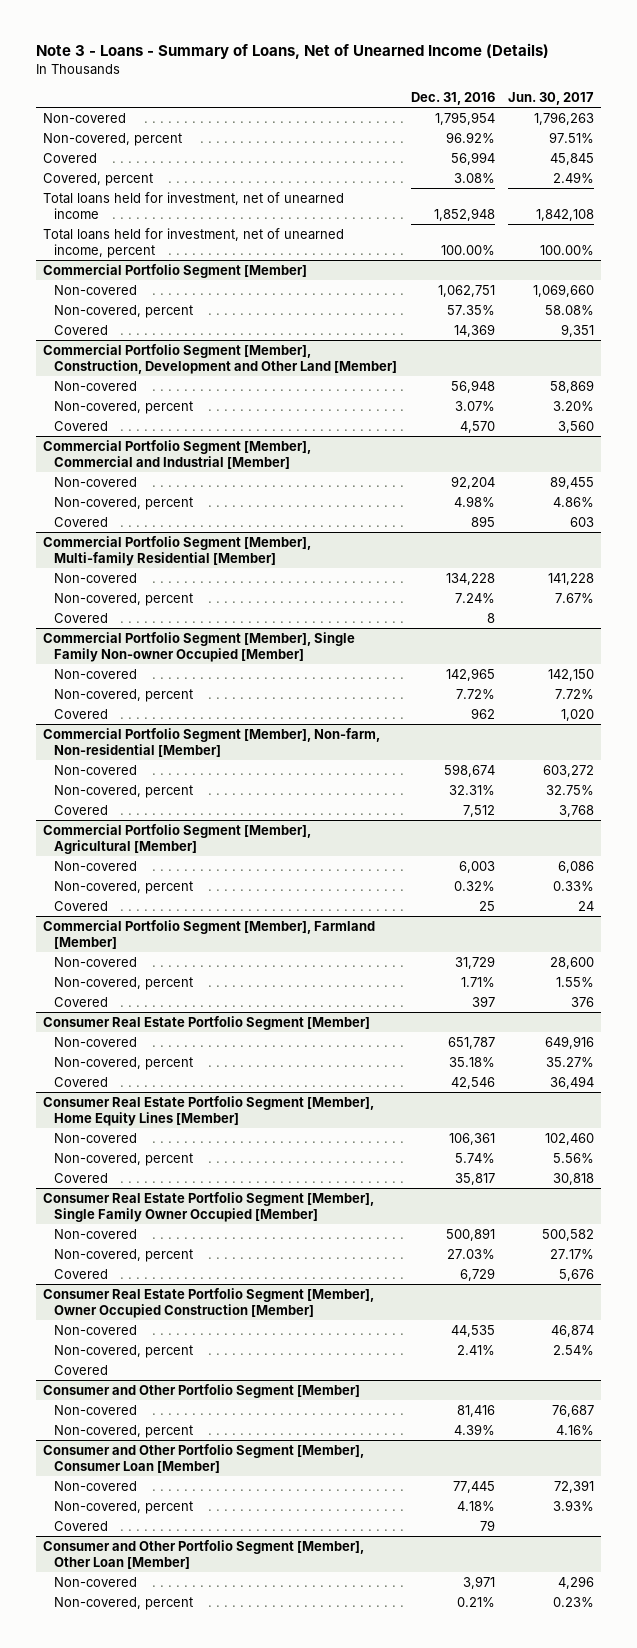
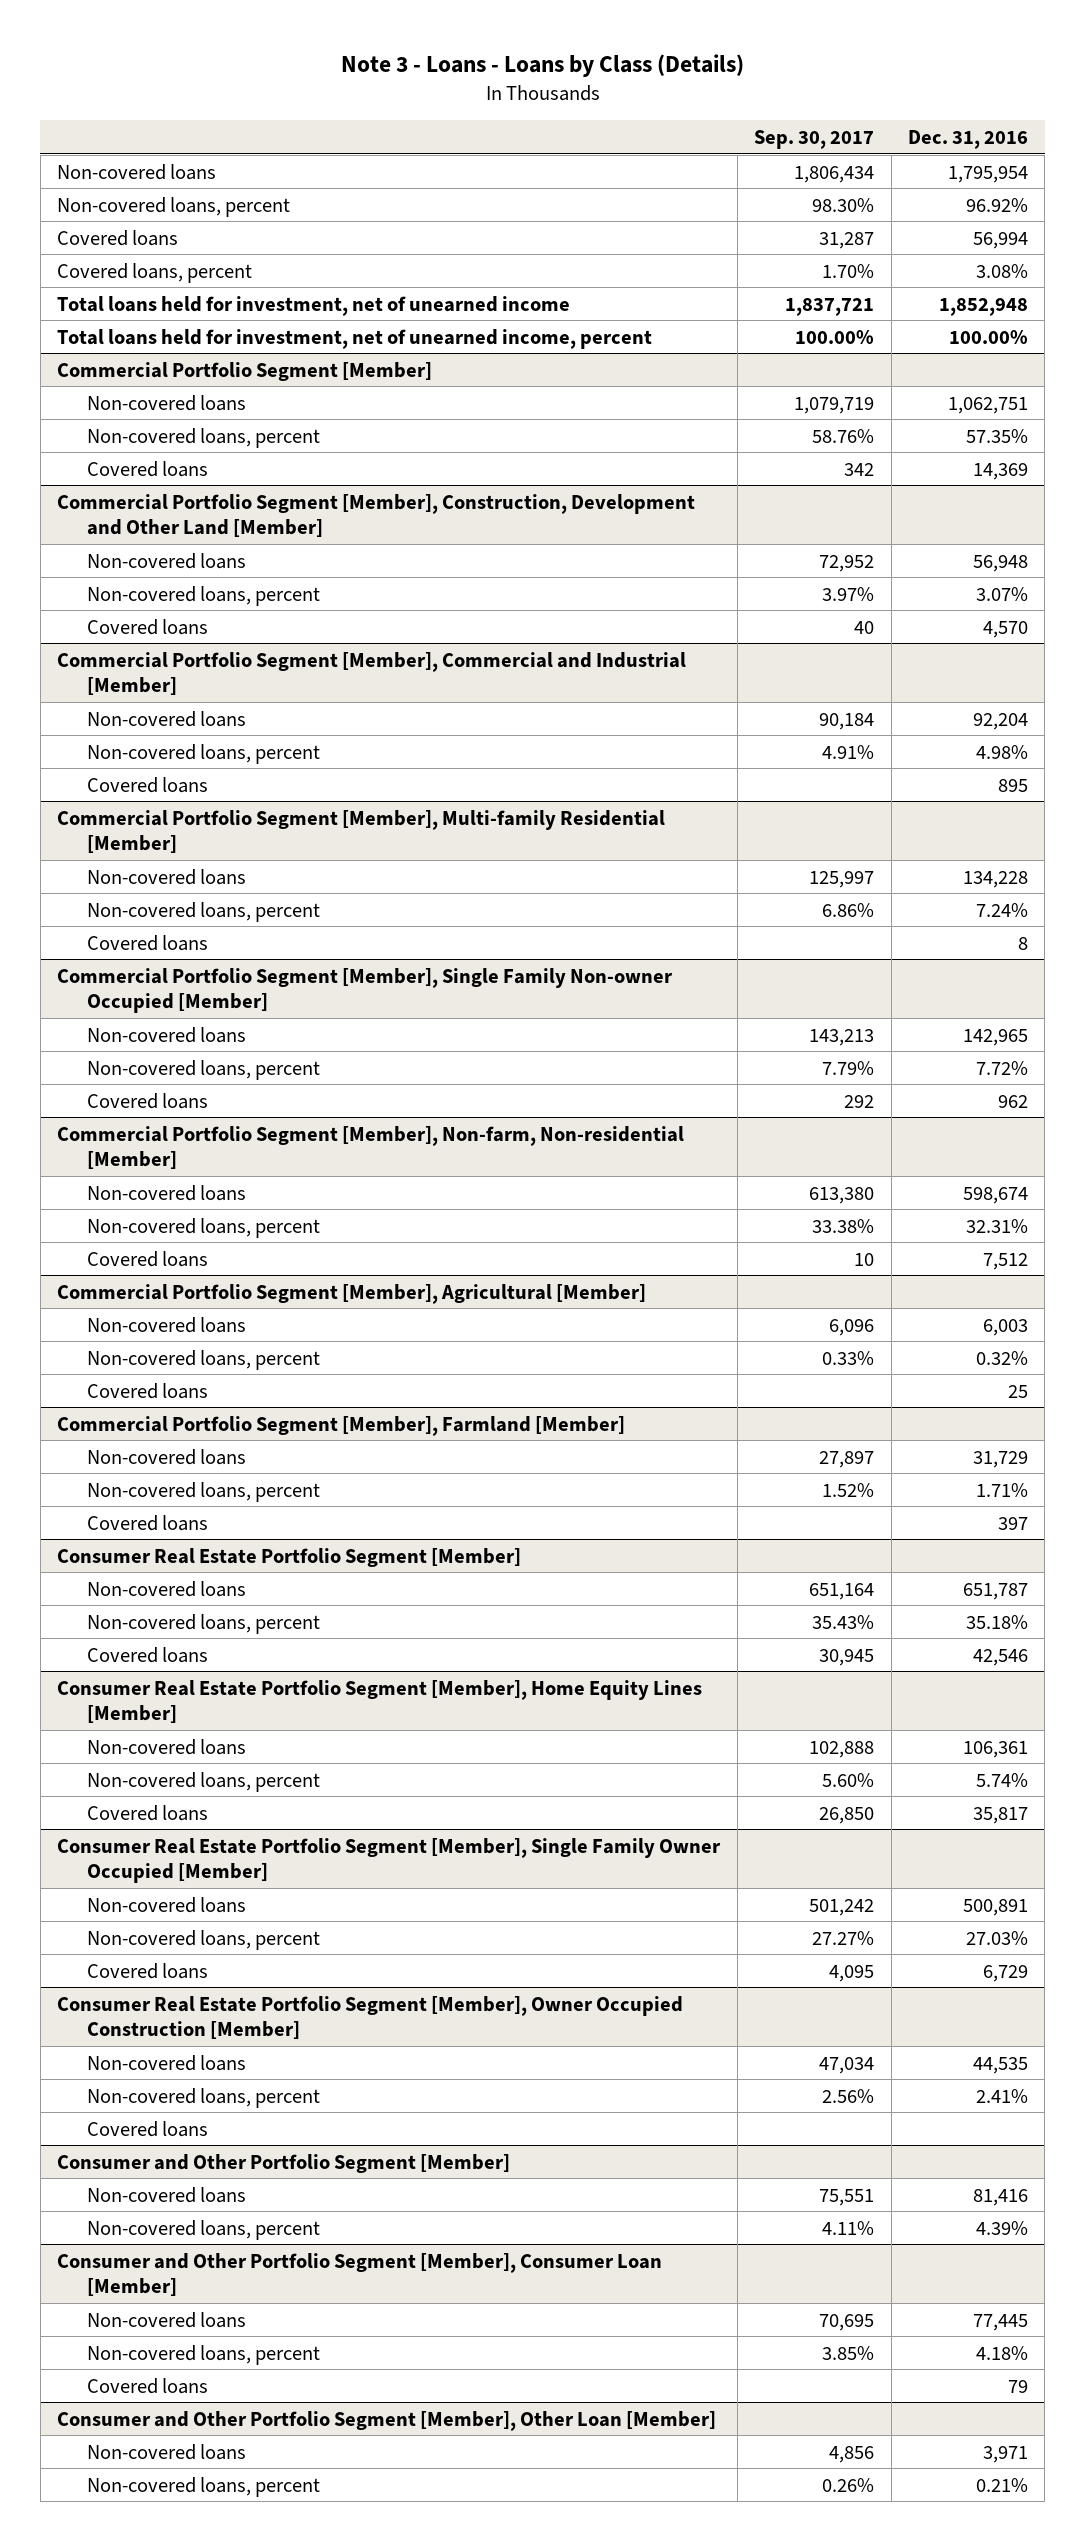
[35,43,549,60] Note 3 - Loans - Summary of Loans, Net of Unearned Income (Details) -> [340,54,744,78] Note 3 - Loans - Loans by Class (Details)
[508,91,595,105] Jun. 30, 2017 -> none
none -> [754,129,875,149] Sep. 30, 2017
[42,112,126,123] Non-covered -> [57,163,217,180] Non-covered loans
[42,132,182,146] Non-covered, percent -> [57,196,291,217] Non-covered loans, percent
[42,152,97,163] Covered -> [57,229,179,246] Covered loans
[42,172,153,186] Covered, percent -> [57,262,253,283] Covered loans, percent
[54,284,138,295] Non-covered -> [86,394,246,411] Non-covered loans
[54,304,194,318] Non-covered, percent -> [86,427,320,448] Non-covered loans, percent
[54,324,109,335] Covered -> [86,460,208,477] Covered loans
[54,380,138,391] Non-covered -> [86,552,246,569] Non-covered loans
[54,400,194,414] Non-covered, percent -> [86,585,320,606] Non-covered loans, percent
[54,420,109,431] Covered -> [86,618,208,635] Covered loans
[54,476,138,487] Non-covered -> [86,710,246,727] Non-covered loans
[54,496,194,510] Non-covered, percent -> [86,743,320,764] Non-covered loans, percent
[54,516,109,527] Covered -> [86,776,208,793] Covered loans
[54,572,138,583] Non-covered -> [86,868,246,885] Non-covered loans
[54,592,194,606] Non-covered, percent -> [86,901,320,922] Non-covered loans, percent
[54,612,109,623] Covered -> [86,934,208,951] Covered loans
[54,668,138,679] Non-covered -> [86,1026,246,1043] Non-covered loans
[54,688,194,702] Non-covered, percent -> [86,1059,320,1080] Non-covered loans, percent
[54,708,109,719] Covered -> [86,1092,208,1109] Covered loans
[54,764,138,775] Non-covered -> [86,1184,246,1201] Non-covered loans
[54,784,194,798] Non-covered, percent -> [86,1217,320,1238] Non-covered loans, percent
[54,804,109,815] Covered -> [86,1250,208,1267] Covered loans
[54,860,138,871] Non-covered -> [86,1316,246,1333] Non-covered loans
[54,880,194,894] Non-covered, percent -> [86,1349,320,1370] Non-covered loans, percent
[54,900,109,911] Covered -> [86,1382,208,1399] Covered loans
[54,956,138,967] Non-covered -> [86,1448,246,1465] Non-covered loans
[54,976,194,990] Non-covered, percent -> [86,1481,320,1502] Non-covered loans, percent
[54,996,109,1007] Covered -> [86,1514,208,1531] Covered loans
[54,1036,138,1047] Non-covered -> [86,1580,246,1597] Non-covered loans
[54,1056,194,1070] Non-covered, percent -> [86,1613,320,1634] Non-covered loans, percent
[54,1076,109,1087] Covered -> [86,1646,208,1663] Covered loans
[54,1132,138,1143] Non-covered -> [86,1738,246,1755] Non-covered loans
[54,1152,194,1166] Non-covered, percent -> [86,1771,320,1792] Non-covered loans, percent
[54,1172,109,1183] Covered -> [86,1804,208,1821] Covered loans
[54,1228,138,1239] Non-covered -> [86,1896,246,1913] Non-covered loans
[54,1248,194,1262] Non-covered, percent -> [86,1929,320,1950] Non-covered loans, percent
[54,1268,109,1279] Covered -> [86,1962,208,1979] Covered loans
[54,1324,138,1335] Non-covered -> [86,2054,246,2071] Non-covered loans
[54,1344,194,1358] Non-covered, percent -> [86,2087,320,2108] Non-covered loans, percent
[54,1364,109,1375] Covered -> [86,2120,208,2137] Covered loans
[54,1404,138,1415] Non-covered -> [86,2186,246,2203] Non-covered loans
[54,1424,194,1438] Non-covered, percent -> [86,2219,320,2240] Non-covered loans, percent
[54,1480,138,1491] Non-covered -> [86,2311,246,2328] Non-covered loans
[54,1500,194,1514] Non-covered, percent -> [86,2344,320,2365] Non-covered loans, percent
[54,1520,109,1531] Covered -> [86,2377,208,2394] Covered loans
[54,1576,138,1587] Non-covered -> [86,2443,246,2460] Non-covered loans
[54,1596,194,1610] Non-covered, percent -> [86,2476,320,2497] Non-covered loans, percent

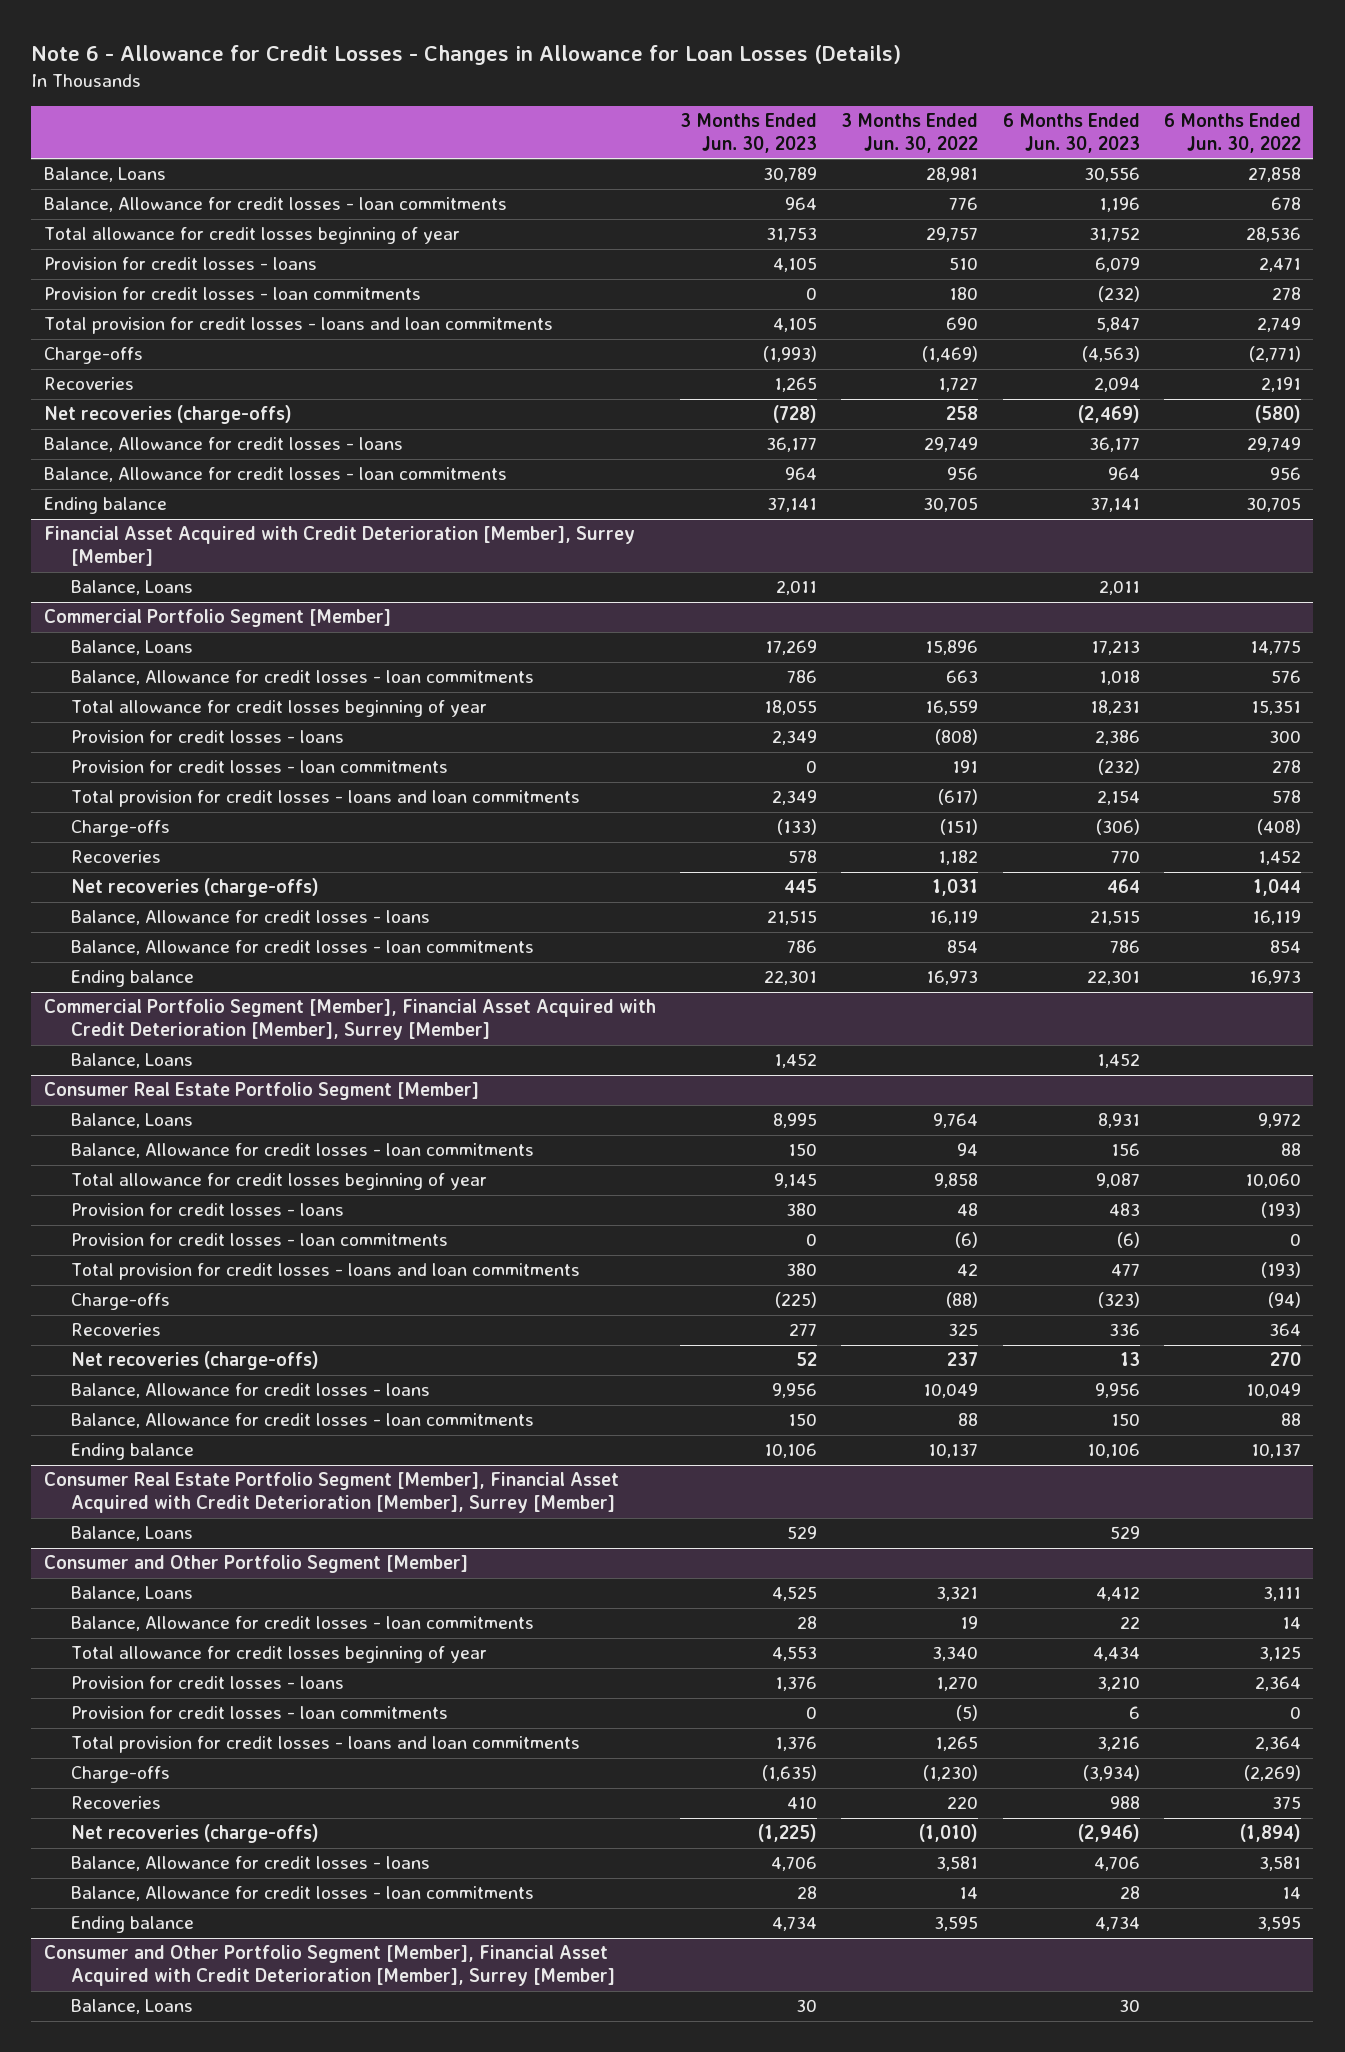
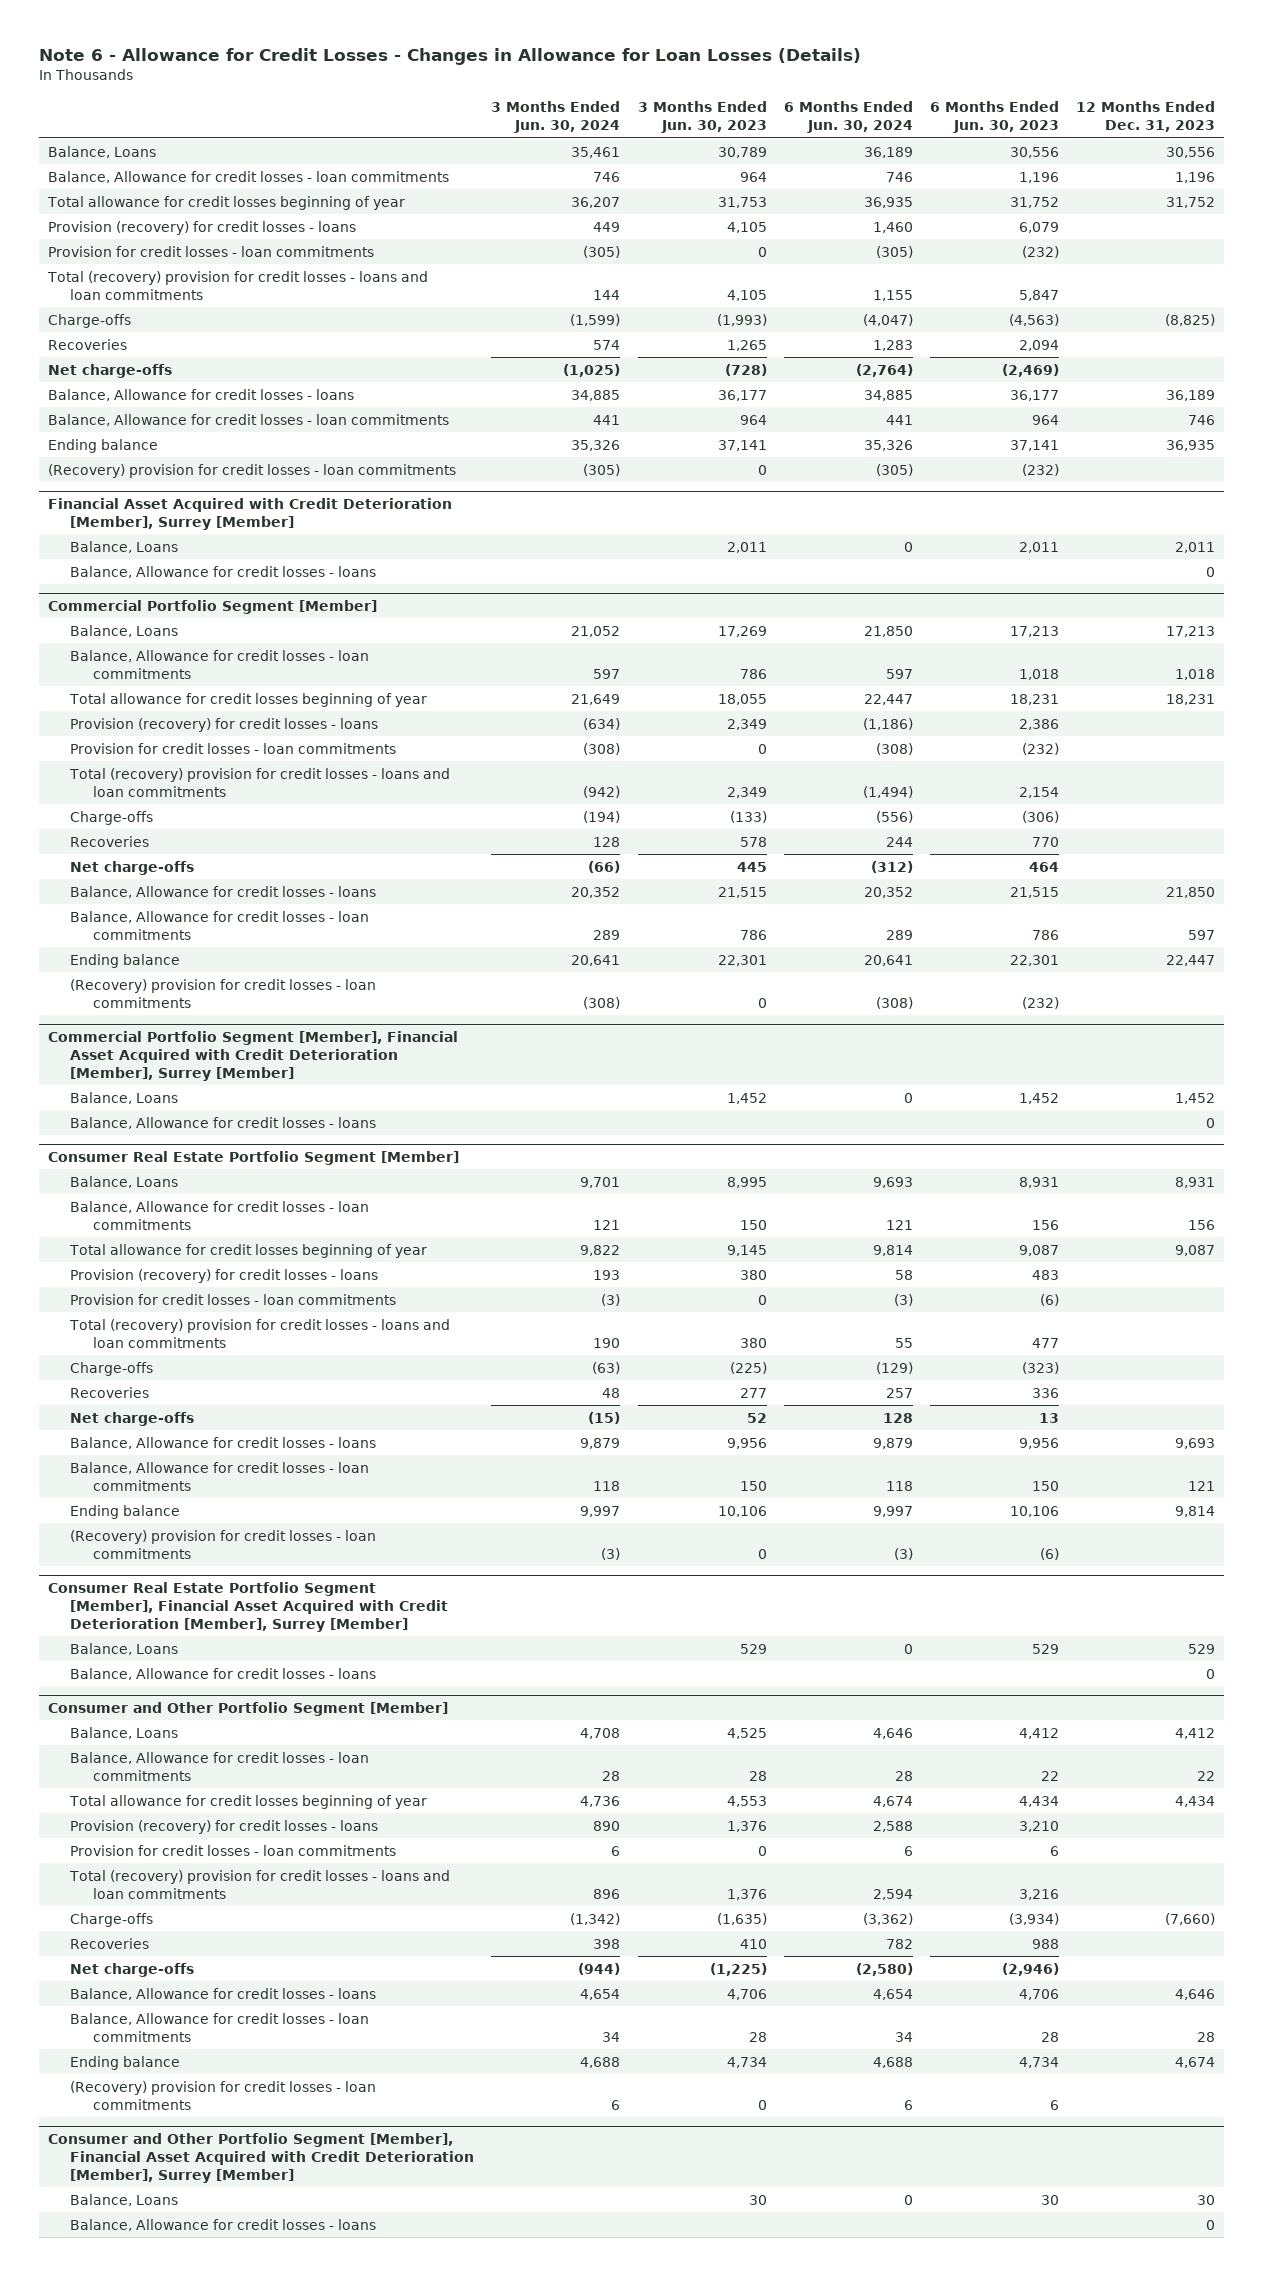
[841,113,979,153] 3 Months Ended Jun. 30, 2022 -> none
[1164,113,1302,153] 6 Months Ended Jun. 30, 2022 -> none
none -> [491,101,621,134] 3 Months Ended Jun. 30, 2024
none -> [783,101,913,134] 6 Months Ended Jun. 30, 2024
none -> [1075,101,1215,133] 12 Months Ended Dec. 31, 2023
[43,257,317,271] Provision for credit losses - loans -> [47,220,356,235] Provision (recovery) for credit losses - loans
[43,317,553,335] Total provision for credit losses - loans and loan commitments -> [46,270,428,300] Total (recovery) provision for credit losses - loans and loan commitments
[43,405,292,425] Net recoveries (charge-offs) -> [47,363,172,378] Net charge-offs
none -> [47,463,456,478] (Recovery) provision for credit losses - loan commitments
none -> [70,565,377,578] Balance, Allowance for credit losses - loans
[71,730,345,744] Provision for credit losses - loans -> [70,717,379,732] Provision (recovery) for credit losses - loans
[71,790,581,808] Total provision for credit losses - loans and loan commitments -> [69,767,451,797] Total (recovery) provision for credit losses - loans and loan commitments
[71,878,320,898] Net recoveries (charge-offs) -> [70,860,195,875] Net charge-offs
none -> [70,978,377,1008] (Recovery) provision for credit losses - loan commitments
none -> [70,1116,377,1129] Balance, Allowance for credit losses - loans
[71,1203,345,1217] Provision for credit losses - loans -> [70,1268,379,1283] Provision (recovery) for credit losses - loans
[71,1263,581,1281] Total provision for credit losses - loans and loan commitments -> [69,1318,451,1348] Total (recovery) provision for credit losses - loans and loan commitments
[71,1351,320,1371] Net recoveries (charge-offs) -> [70,1411,195,1426] Net charge-offs
none -> [70,1529,377,1559] (Recovery) provision for credit losses - loan commitments
none -> [70,1667,377,1680] Balance, Allowance for credit losses - loans
[71,1676,345,1690] Provision for credit losses - loans -> [70,1819,379,1834] Provision (recovery) for credit losses - loans
[71,1736,581,1754] Total provision for credit losses - loans and loan commitments -> [69,1869,451,1899] Total (recovery) provision for credit losses - loans and loan commitments
[71,1824,320,1844] Net recoveries (charge-offs) -> [70,1962,195,1977] Net charge-offs
none -> [70,2080,377,2110] (Recovery) provision for credit losses - loan commitments
none -> [70,2218,377,2231] Balance, Allowance for credit losses - loans

